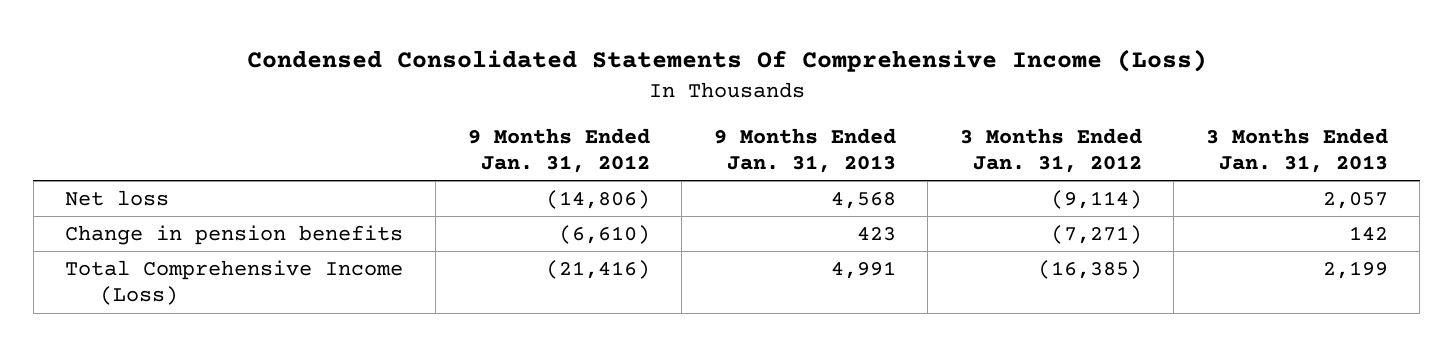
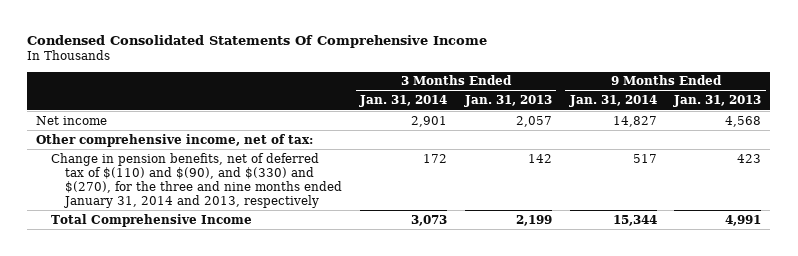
[246,49,1207,73] Condensed Consolidated Statements Of Comprehensive Income (Loss) -> [27,35,488,49] Condensed Consolidated Statements Of Comprehensive Income
[467,127,650,174] 9 Months Ended Jan. 31, 2012 -> none
[959,127,1142,174] 3 Months Ended Jan. 31, 2012 -> none
none -> [359,95,448,108] Jan. 31, 2014
none -> [568,95,657,108] Jan. 31, 2014
[65,189,170,206] Net loss -> [36,115,108,125] Net income
none -> [36,133,314,147] Other comprehensive income, net of tax:
[65,224,404,245] Change in pension benefits -> [50,152,343,208] Change in pension benefits, net of deferred tax of $(110) and $(90), and $(330) and $(270), for the three and nine months ended January 31, 2014 and 2013, respectively
[65,259,404,306] Total Comprehensive Income (Loss) -> [50,213,252,227] Total Comprehensive Income

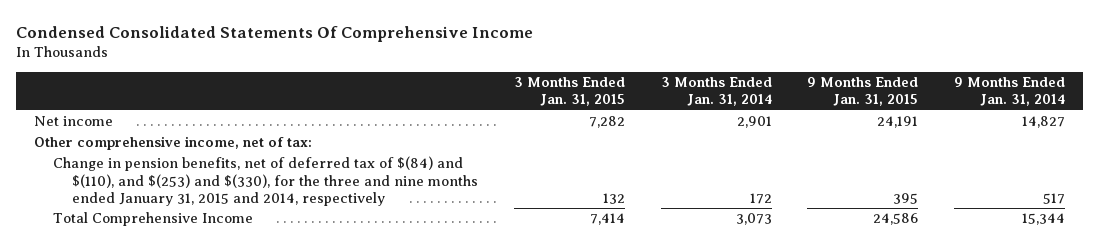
[463,95,552,108] Jan. 31, 2013 -> none
[673,95,762,108] Jan. 31, 2013 -> none
none -> [513,77,625,107] 3 Months Ended Jan. 31, 2015
none -> [807,77,919,107] 9 Months Ended Jan. 31, 2015
[50,152,343,208] Change in pension benefits, net of deferred tax of $(110) and $(90), and $(330) and $(270), for the three and nine months ended January 31, 2014 and 2013, respectively -> [52,156,478,206] Change in pension benefits, net of deferred tax of $(84) and $(110), and $(253) and $(330), for the three and nine months ended January 31, 2015 and 2014, respectively

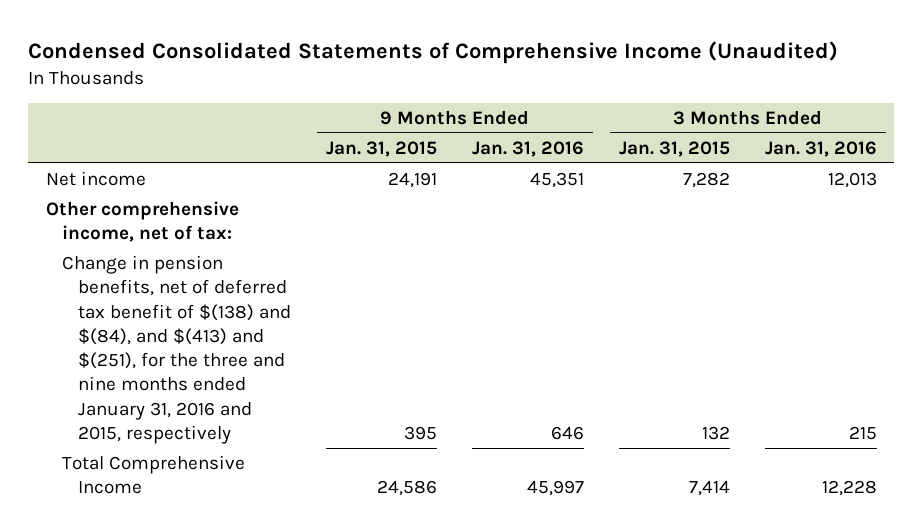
[15,26,533,43] Condensed Consolidated Statements Of Comprehensive Income -> [28,40,839,64] Condensed Consolidated Statements of Comprehensive Income (Unaudited)
[660,77,772,107] 3 Months Ended Jan. 31, 2014 -> none
[954,77,1066,107] 9 Months Ended Jan. 31, 2014 -> none
none -> [471,140,584,157] Jan. 31, 2016
none -> [764,140,877,157] Jan. 31, 2016
[52,156,478,206] Change in pension benefits, net of deferred tax of $(84) and $(110), and $(253) and $(330), for the three and nine months ended January 31, 2015 and 2014, respectively -> [61,255,291,444] Change in pension benefits, net of deferred tax benefit of $(138) and $(84), and $(413) and $(251), for the three and nine months ended January 31, 2016 and 2015, respectively

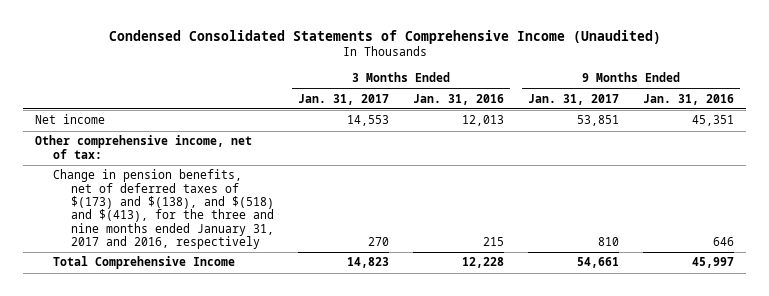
[325,140,437,157] Jan. 31, 2015 -> none
[618,140,730,157] Jan. 31, 2015 -> none
none -> [298,93,390,105] Jan. 31, 2017
none -> [528,93,620,105] Jan. 31, 2017
[61,255,291,444] Change in pension benefits, net of deferred tax benefit of $(138) and $(84), and $(413) and $(251), for the three and nine months ended January 31, 2016 and 2015, respectively -> [53,169,275,250] Change in pension benefits, net of deferred taxes of $(173) and $(138), and $(518) and $(413), for the three and nine months ended January 31, 2017 and 2016, respectively

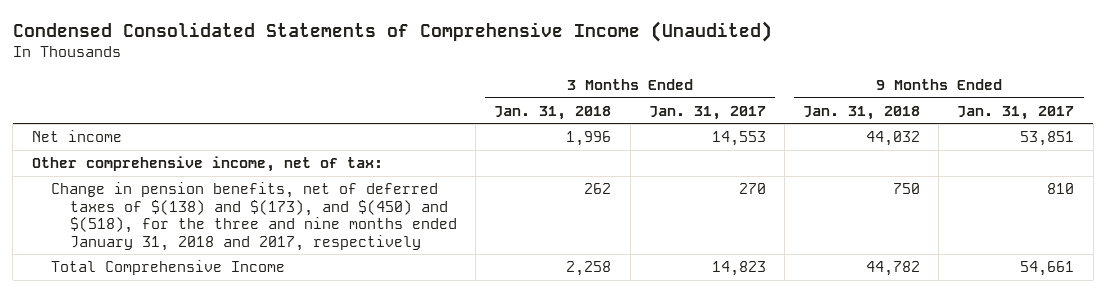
[413,93,505,105] Jan. 31, 2016 -> none
[643,93,735,105] Jan. 31, 2016 -> none
none -> [494,105,612,120] Jan. 31, 2018
none -> [803,105,921,120] Jan. 31, 2018
[53,169,275,250] Change in pension benefits, net of deferred taxes of $(173) and $(138), and $(518) and $(413), for the three and nine months ended January 31, 2017 and 2016, respectively -> [50,182,458,251] Change in pension benefits, net of deferred taxes of $(138) and $(173), and $(450) and $(518), for the three and nine months ended January 31, 2018 and 2017, respectively

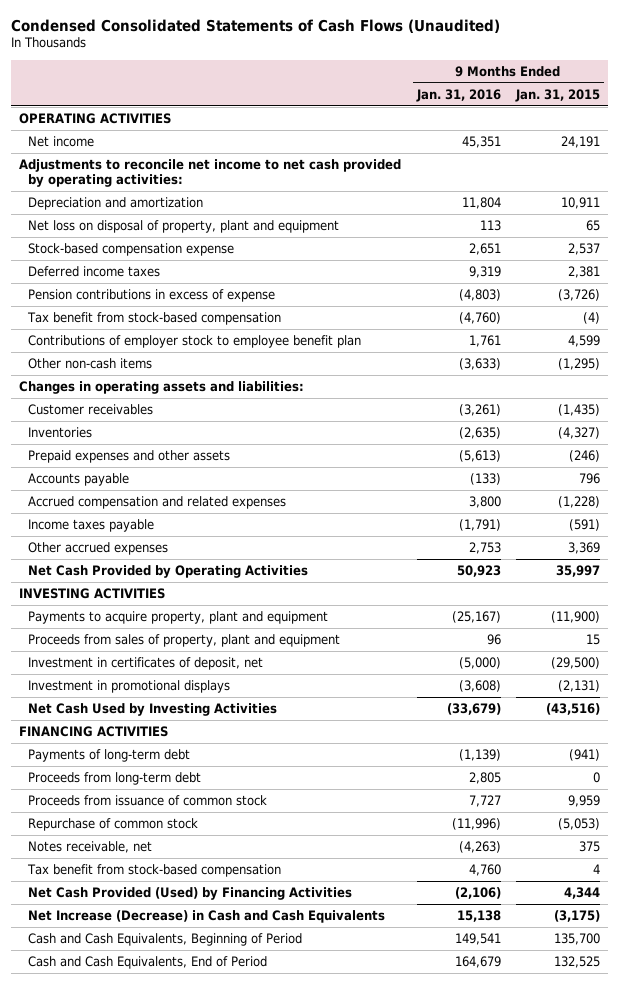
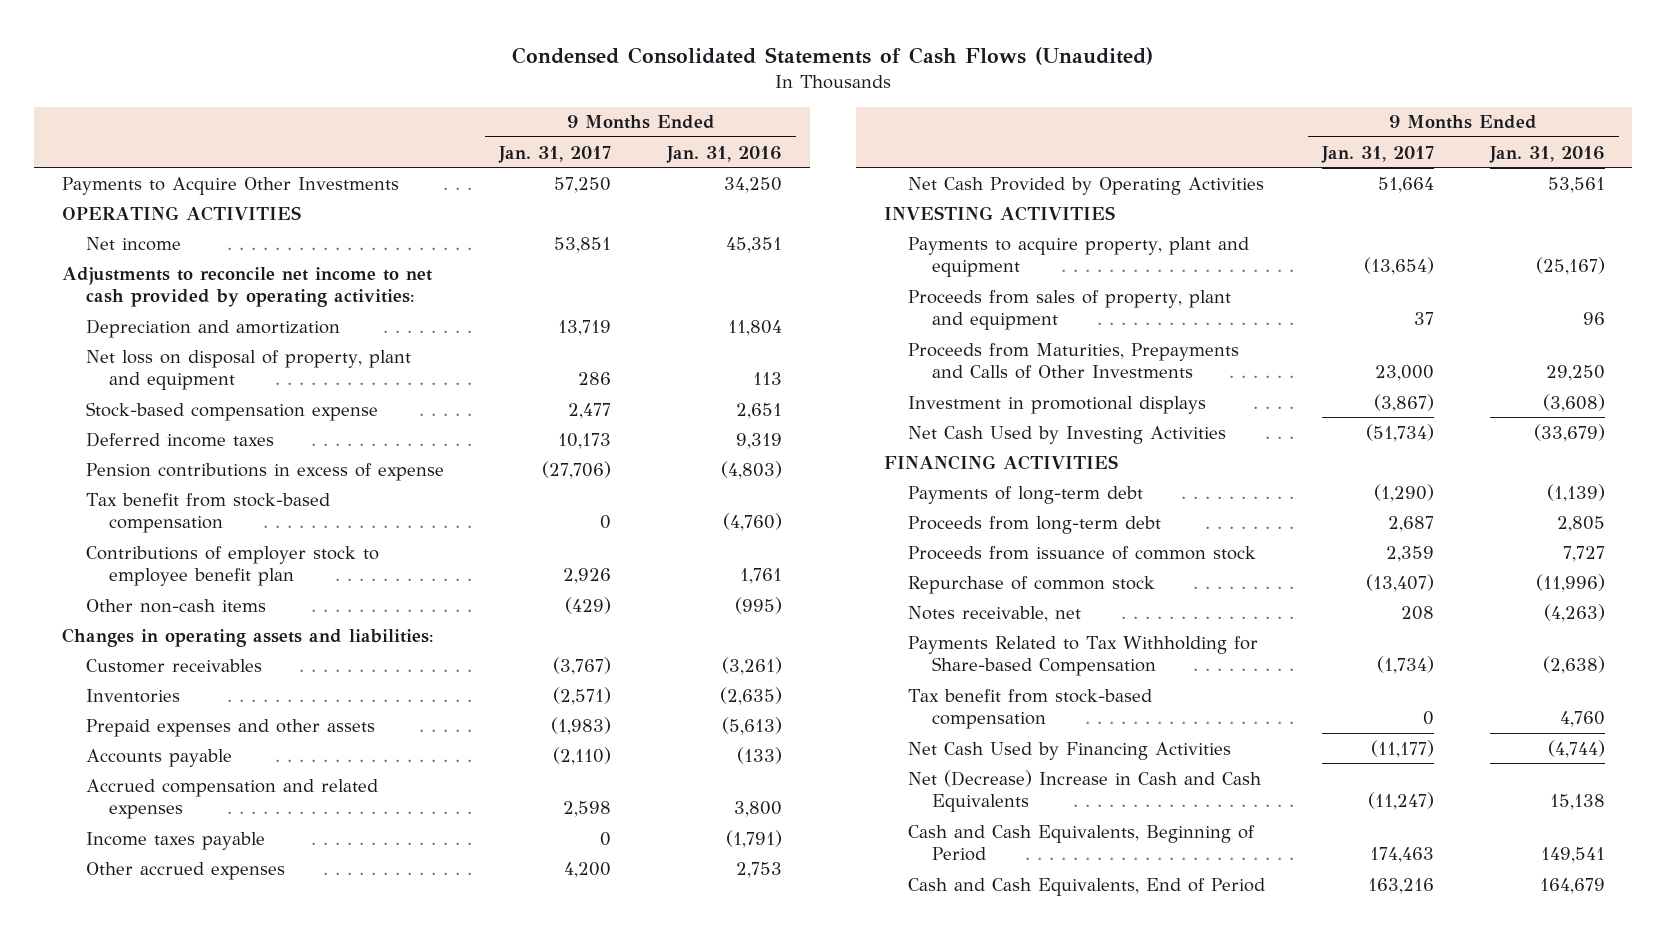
[515,88,601,102] Jan. 31, 2015 -> none
none -> [498,145,612,163] Jan. 31, 2017
none -> [61,176,399,195] Payments to Acquire Other Investments
[458,358,501,371] (3,633) -> [735,596,783,614] (995)
[456,565,501,578] 50,923 -> [1547,176,1605,193] 53,561
[27,657,263,671] Investment in certificates of deposit, net -> none
none -> [908,342,1240,380] Proceeds from Maturities, Prepayments and Calls of Other Investments
none -> [908,635,1259,677] Payments Related to Tax Withholding for Share-based Compensation
[27,887,352,901] Net Cash Provided (Used) by Financing Activities -> [908,741,1232,760] Net Cash Used by Financing Activities
[454,887,501,900] (2,106) -> [1547,739,1605,758] (4,744)
[27,910,385,924] Net Increase (Decrease) in Cash and Cash Equivalents -> [908,769,1262,813] Net (Decrease) Increase in Cash and Cash Equivalents

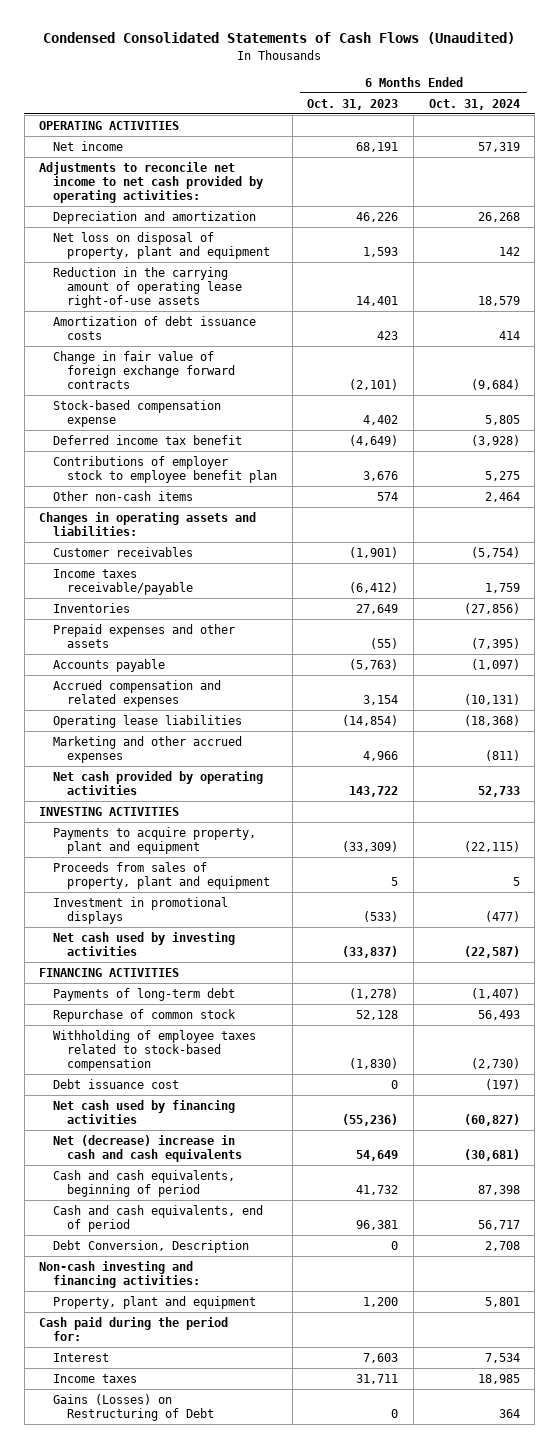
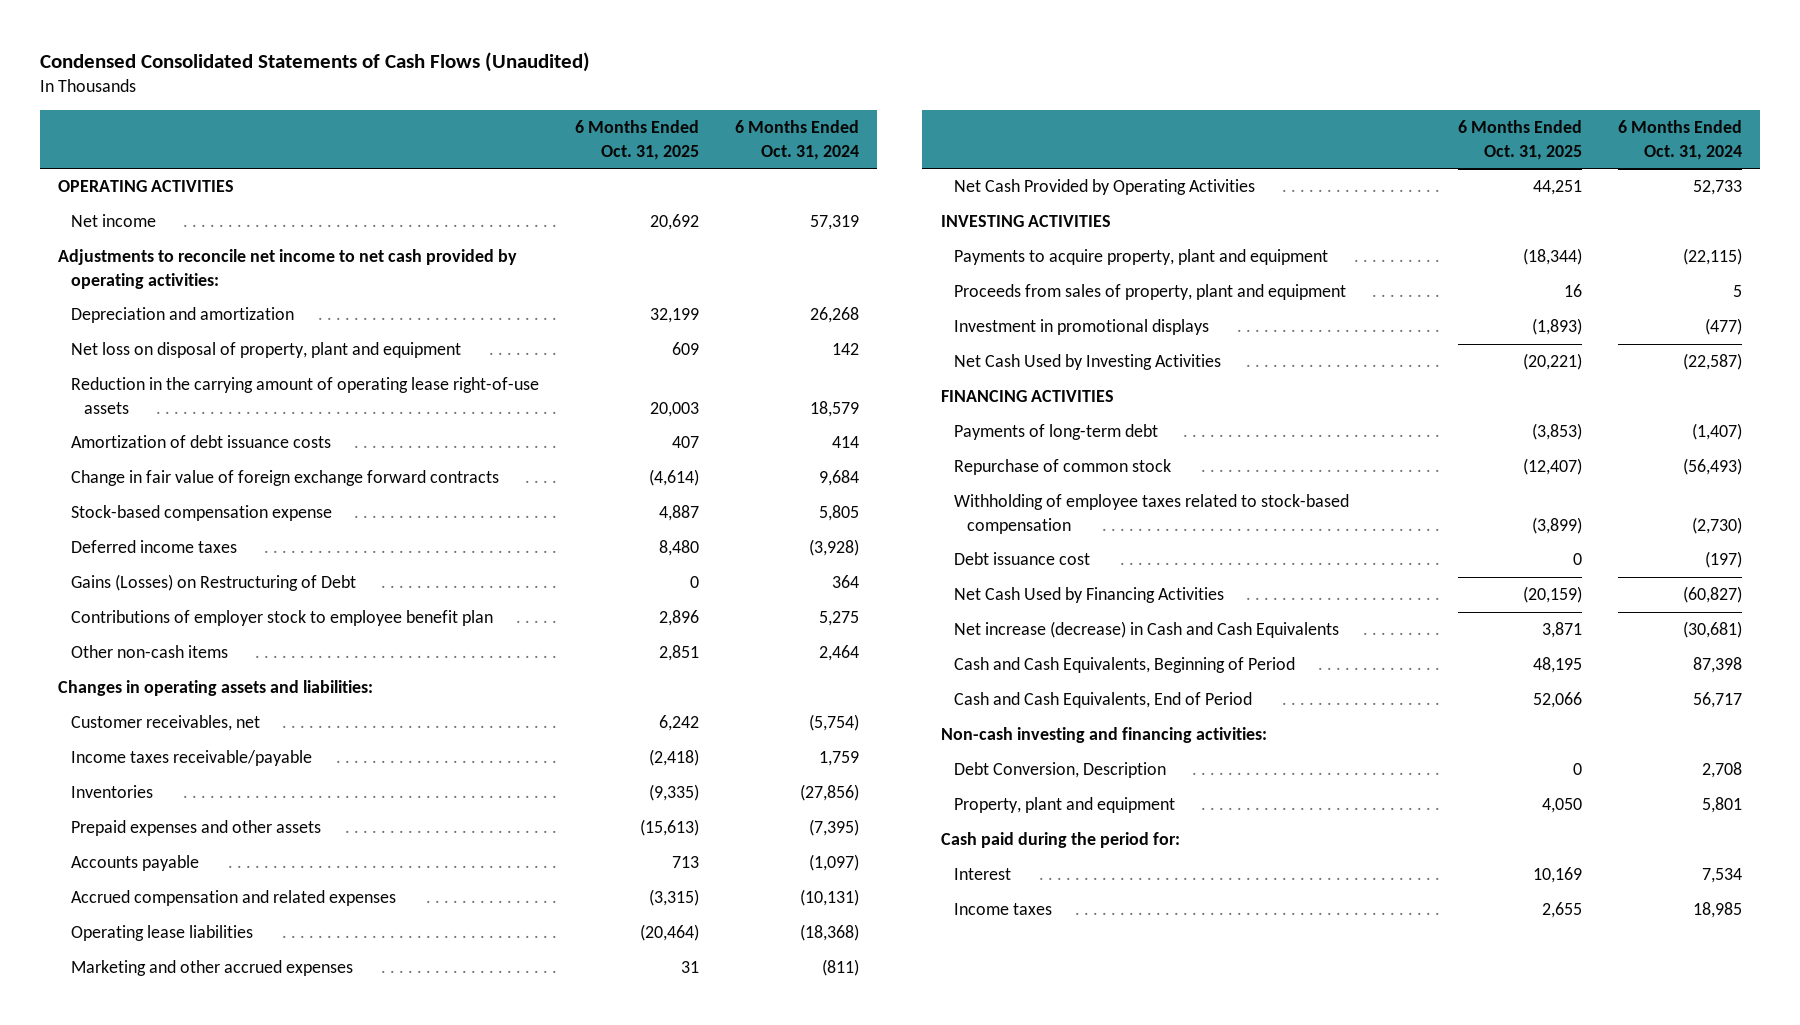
[307,98,399,110] Oct. 31, 2023 -> none
none -> [575,120,700,160] 6 Months Ended Oct. 31, 2025
[470,379,520,391] (9,684) -> [819,470,860,487] 9,684
[53,434,243,445] Deferred income tax benefit -> [71,540,238,554] Deferred income taxes
[53,1393,215,1422] Gains (Losses) on Restructuring of Debt -> [71,574,357,592] Gains (Losses) on Restructuring of Debt
[53,546,194,557] Customer receivables -> [71,715,261,732] Customer receivables, net
[53,770,264,796] Net cash provided by operating activities -> [953,179,1255,196] Net Cash Provided by Operating Activities
[53,931,236,957] Net cash used by investing activities -> [953,354,1221,371] Net Cash Used by Investing Activities
[477,1009,520,1020] 56,493 -> [1683,458,1743,476] (56,493)
[53,1099,236,1125] Net cash used by financing activities -> [953,587,1224,604] Net Cash Used by Financing Activities
[53,1134,243,1163] Net (decrease) increase in cash and cash equivalents -> [953,621,1339,639] Net increase (decrease) in Cash and Cash Equivalents
[53,1169,236,1198] Cash and cash equivalents, beginning of period -> [953,657,1295,674] Cash and Cash Equivalents, Beginning of Period
[53,1204,264,1233] Cash and cash equivalents, end of period -> [953,692,1252,709] Cash and Cash Equivalents, End of Period
[53,1239,250,1253] Debt Conversion, Description -> [953,762,1166,779] Debt Conversion, Description

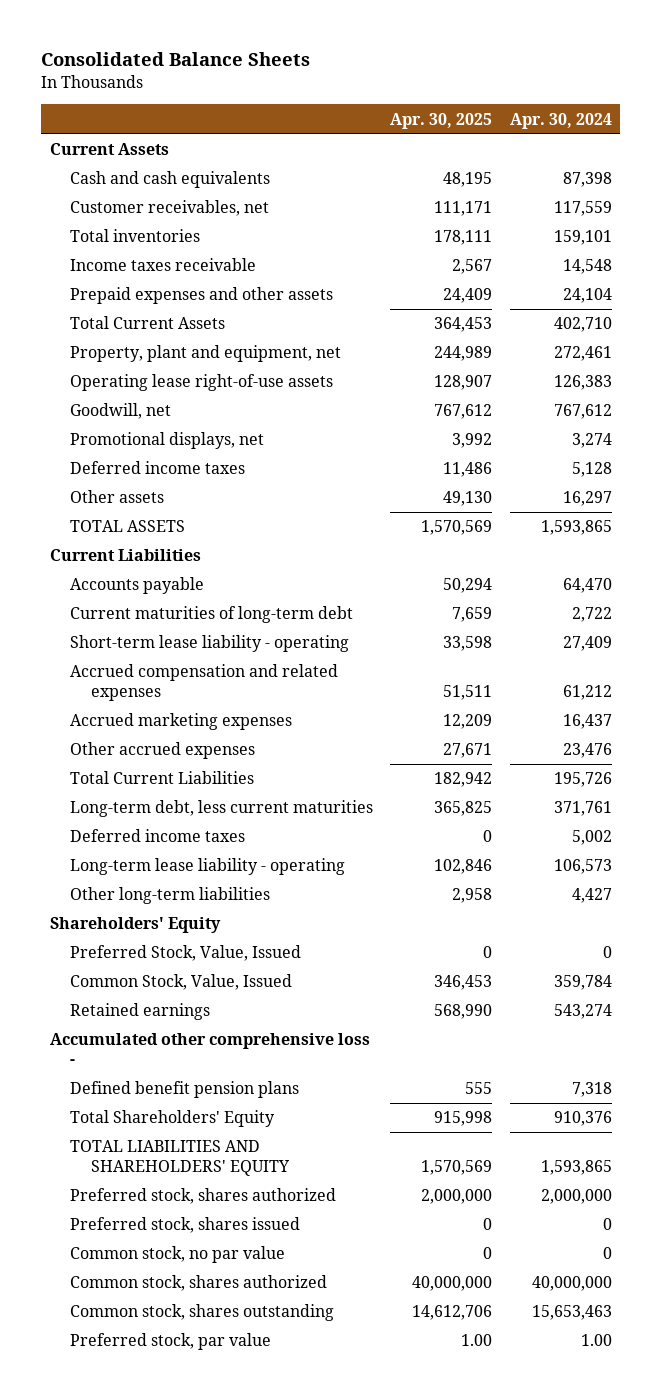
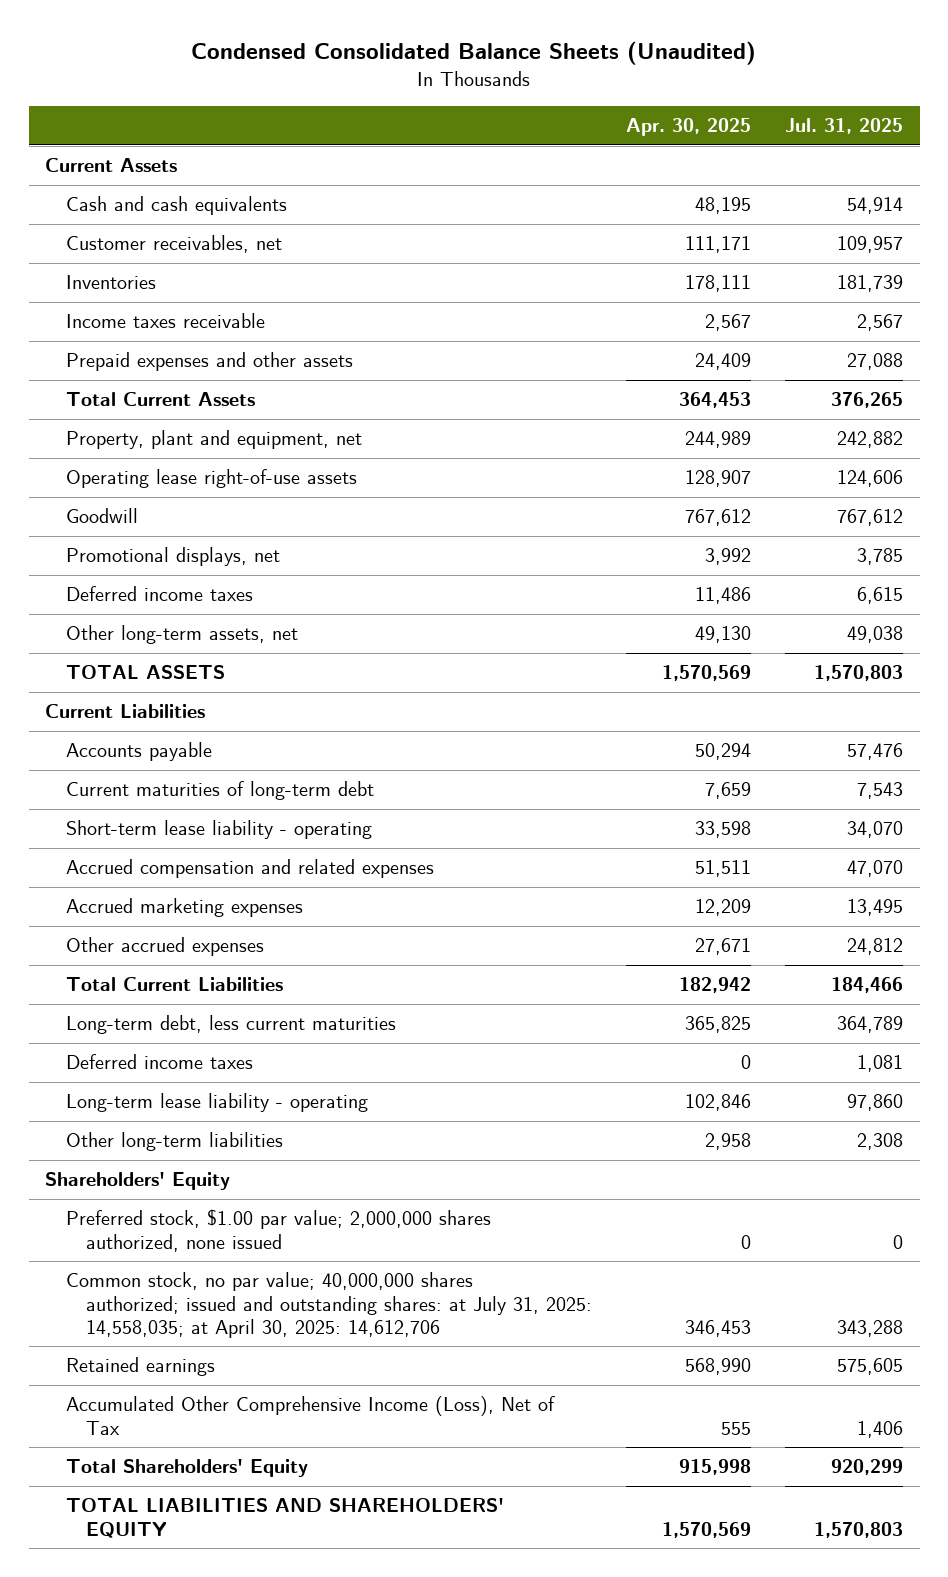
[41,52,311,67] Consolidated Balance Sheets -> [191,41,757,66] Condensed Consolidated Balance Sheets (Unaudited)
[509,112,612,129] Apr. 30, 2024 -> none
none -> [784,118,903,135] Jul. 31, 2025
[70,229,201,243] Total inventories -> [65,275,156,290] Inventories
[70,403,172,420] Goodwill, net -> [65,508,138,524] Goodwill
[70,490,165,504] Other assets -> [65,625,298,645] Other long-term assets, net
[70,945,302,962] Preferred Stock, Value, Issued -> [65,1209,491,1252] Preferred stock, $1.00 par value; 2,000,000 shares authorized, none issued
[70,974,293,991] Common Stock, Value, Issued -> [65,1272,593,1339] Common stock, no par value; 40,000,000 shares authorized; issued and outstanding shares: at July 31, 2025: 14,558,035; at April 30, 2025: 14,612,706
[49,1033,370,1065] Accumulated other comprehensive loss - -> none
[70,1081,300,1099] Defined benefit pension plans -> [65,1396,555,1435] Accumulated Other Comprehensive Income (Loss), Net of Tax
[70,1188,337,1205] Preferred stock, shares authorized -> none
[70,1217,301,1234] Preferred stock, shares issued -> none
[70,1246,286,1264] Common stock, no par value -> none
[70,1275,328,1292] Common stock, shares authorized -> none
[70,1304,335,1322] Common stock, shares outstanding -> none
[70,1333,272,1351] Preferred stock, par value -> none

